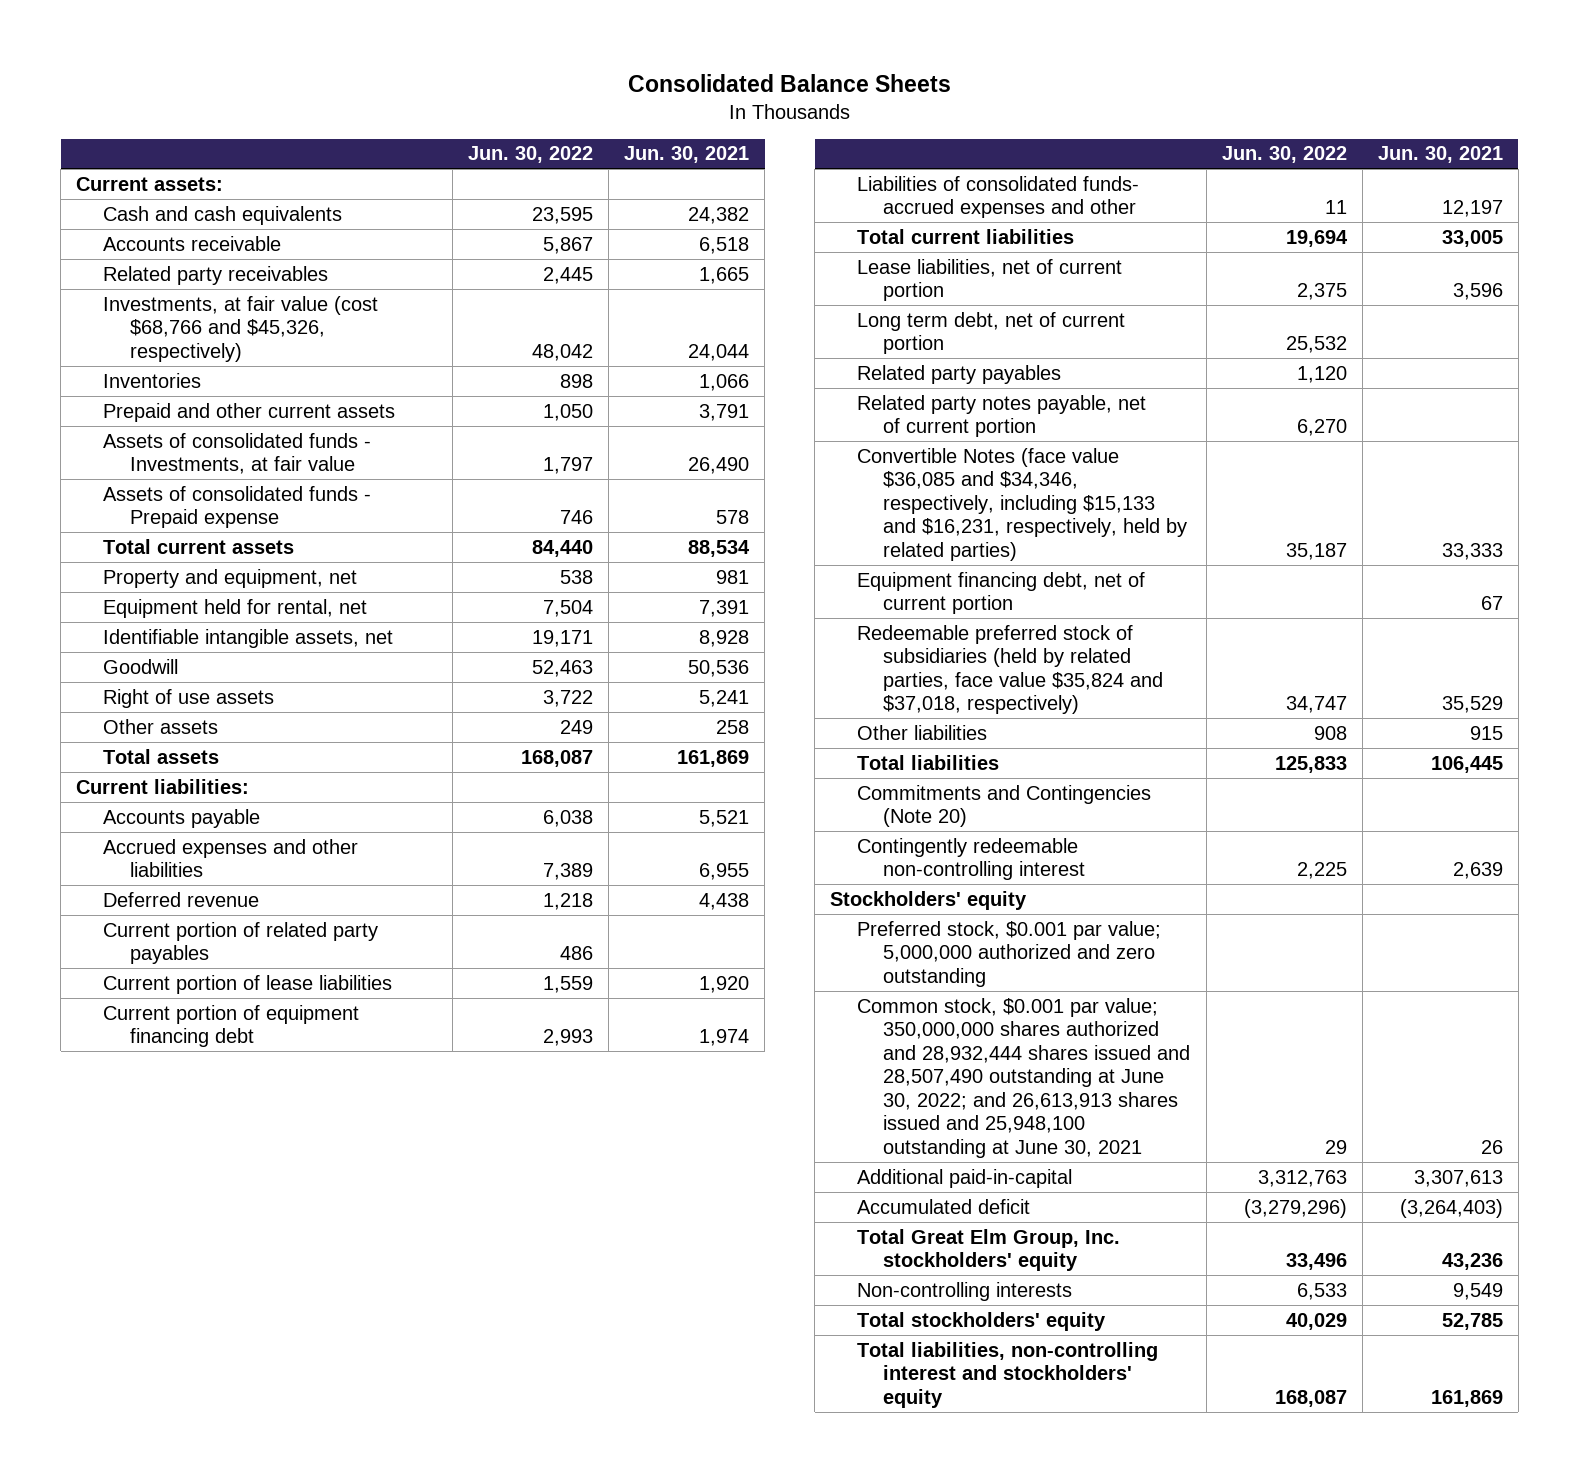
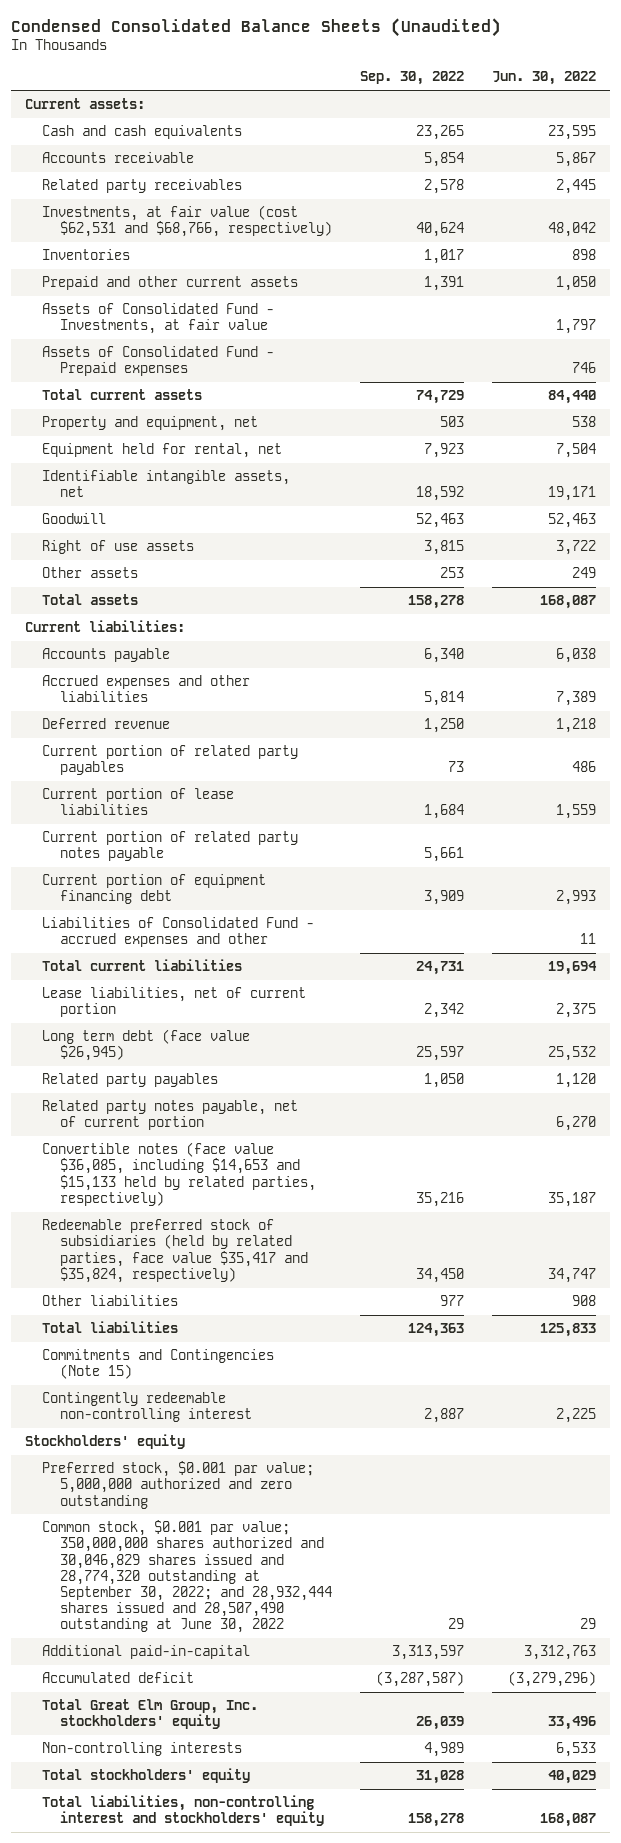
[627,73,951,92] Consolidated Balance Sheets -> [10,17,501,37] Condensed Consolidated Balance Sheets (Unaudited)
[624,146,750,164] Jun. 30, 2021 -> none
none -> [359,71,464,86] Sep. 30, 2022
[103,295,379,362] Investments, at fair value (cost $68,766 and $45,326, respectively) -> [42,205,332,238] Investments, at fair value (cost $62,531 and $68,766, respectively)
[103,432,372,475] Assets of consolidated funds - Investments, at fair value -> [42,303,275,335] Assets of Consolidated Fund - Investments, at fair value
[103,485,372,529] Assets of consolidated funds - Prepaid expense -> [42,346,275,377] Assets of Consolidated Fund - Prepaid expenses
none -> [42,831,299,862] Current portion of related party notes payable
[856,175,1139,219] Liabilities of consolidated funds- accrued expenses and other -> [42,917,315,948] Liabilities of Consolidated Fund - accrued expenses and other
[856,311,1125,355] Long term debt, net of current portion -> [42,1029,251,1062] Long term debt (face value $26,945)
[856,571,1145,615] Equipment financing debt, net of current portion -> none
[856,447,1188,561] Convertible Notes (face value $36,085 and $34,346, respectively, including $15,133 and $16,231, respectively, held by related parties) -> [42,1142,316,1206] Convertible notes (face value $36,085, including $14,653 and $15,133 held by related parties, respectively)
[856,624,1164,715] Redeemable preferred stock of subsidiaries (held by related parties, face value $35,824 and $37,018, respectively) -> [42,1219,308,1283] Redeemable preferred stock of subsidiaries (held by related parties, face value $35,417 and $35,824, respectively)
[856,784,1151,828] Commitments and Contingencies (Note 20) -> [42,1349,275,1380] Commitments and Contingencies (Note 15)
[856,997,1191,1158] Common stock, $0.001 par value; 350,000,000 shares authorized and 28,932,444 shares issued and 28,507,490 outstanding at June 30, 2022; and 26,613,913 shares issued and 25,948,100 outstanding at June 30, 2021 -> [42,1520,332,1634] Common stock, $0.001 par value; 350,000,000 shares authorized and 30,046,829 shares issued and 28,774,320 outstanding at September 30, 2022; and 28,932,444 shares issued and 28,507,490 outstanding at June 30, 2022

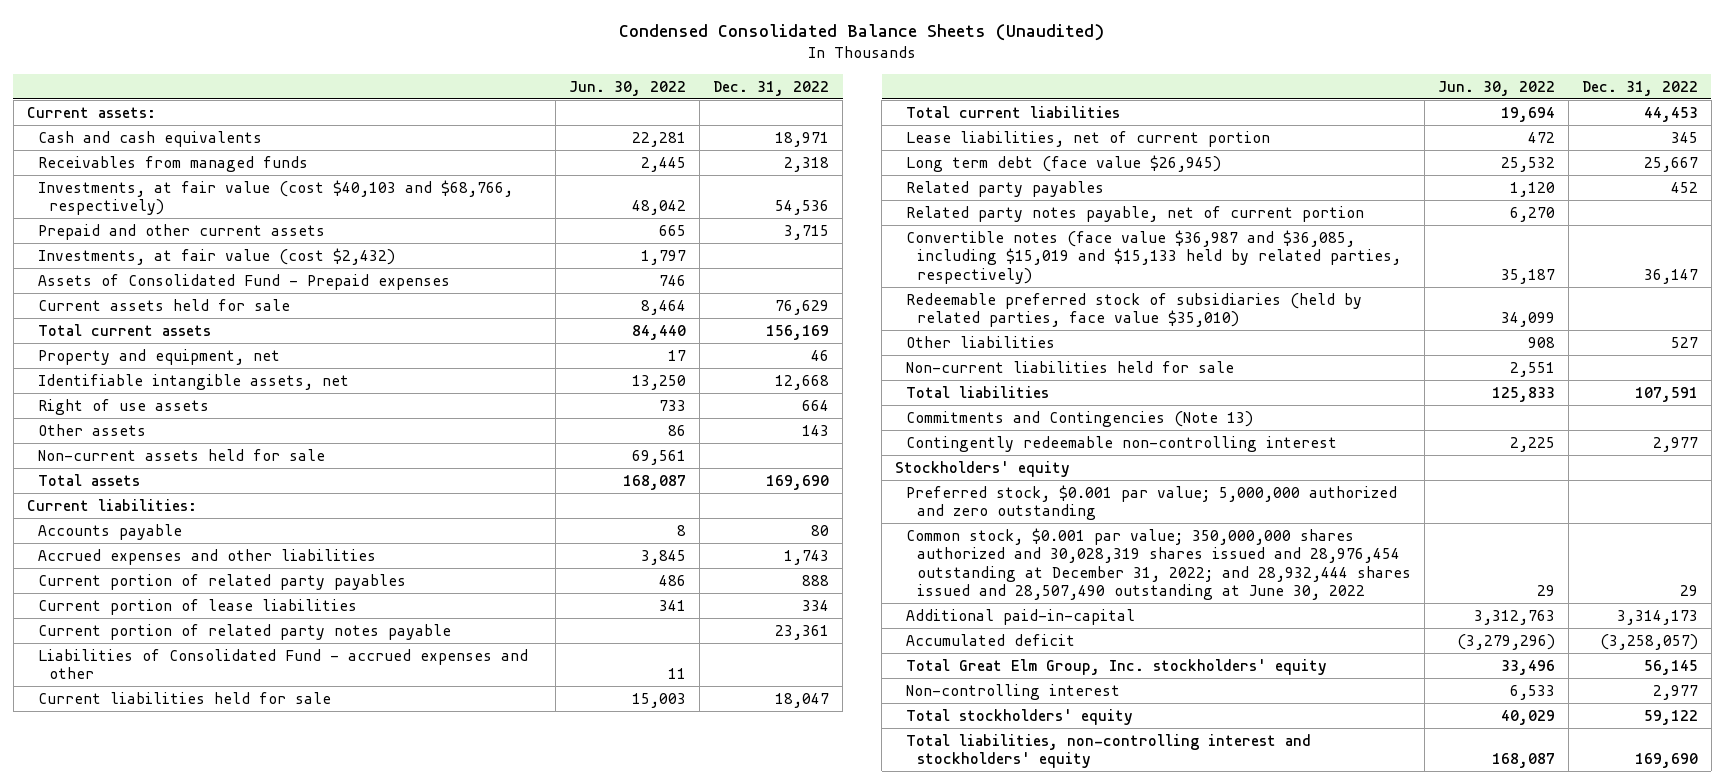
[359,71,464,86] Sep. 30, 2022 -> none
none -> [713,80,830,96] Dec. 31, 2022
[42,152,195,164] Accounts receivable -> none
[42,249,131,261] Inventories -> none
[547,125,596,141] 23,595 -> [632,131,687,147] 22,281
[42,179,243,194] Related party receivables -> [37,155,308,172] Receivables from managed funds
[42,205,332,238] Investments, at fair value (cost $62,531 and $68,766, respectively) -> [37,179,513,216] Investments, at fair value (cost $40,103 and $68,766, respectively)
[555,276,596,292] 1,050 -> [659,224,687,236] 665
[42,303,275,335] Assets of Consolidated Fund - Investments, at fair value -> [37,247,395,265] Investments, at fair value (cost $2,432)
none -> [37,298,290,311] Current assets held for sale
[42,443,283,459] Equipment held for rental, net -> none
[42,513,107,525] Goodwill -> none
[571,416,596,428] 538 -> [668,349,687,361] 17
[547,486,596,502] 19,171 -> [632,374,687,390] 13,250
[555,540,596,556] 3,722 -> [659,399,687,411] 733
[571,567,596,579] 249 -> [668,424,687,436] 86
none -> [37,448,325,461] Non-current assets held for sale
[42,718,171,730] Deferred revenue -> none
[555,648,596,664] 6,038 -> [677,524,687,536] 8
[555,691,596,707] 7,389 -> [641,549,687,565] 3,845
[555,804,596,820] 1,559 -> [659,599,687,611] 341
[42,874,267,905] Current portion of equipment financing debt -> none
none -> [37,691,331,704] Current liabilities held for sale
[555,1003,596,1019] 2,375 -> [1528,131,1556,143] 472
[42,1142,316,1206] Convertible notes (face value $36,085, including $14,653 and $15,133 held by related parties, respectively) -> [906,229,1402,284] Convertible notes (face value $36,987 and $36,085, including $15,019 and $15,133 held by related parties, respectively)
[42,1219,308,1283] Redeemable preferred stock of subsidiaries (held by related parties, face value $35,417 and $35,824, respectively) -> [906,292,1363,328] Redeemable preferred stock of subsidiaries (held by related parties, face value $35,010)
[547,1267,596,1283] 34,747 -> [1501,312,1556,328] 34,099
none -> [906,360,1235,373] Non-current liabilities held for sale
[42,1349,275,1380] Commitments and Contingencies (Note 15) -> [906,410,1254,427] Commitments and Contingencies (Note 13)
[42,1520,332,1634] Common stock, $0.001 par value; 350,000,000 shares authorized and 30,046,829 shares issued and 28,774,320 outstanding at September 30, 2022; and 28,932,444 shares issued and 28,507,490 outstanding at June 30, 2022 -> [906,527,1412,601] Common stock, $0.001 par value; 350,000,000 shares authorized and 30,028,319 shares issued and 28,976,454 outstanding at December 31, 2022; and 28,932,444 shares issued and 28,507,490 outstanding at June 30, 2022
[42,1742,243,1757] Non-controlling interests -> [906,683,1121,700] Non-controlling interest

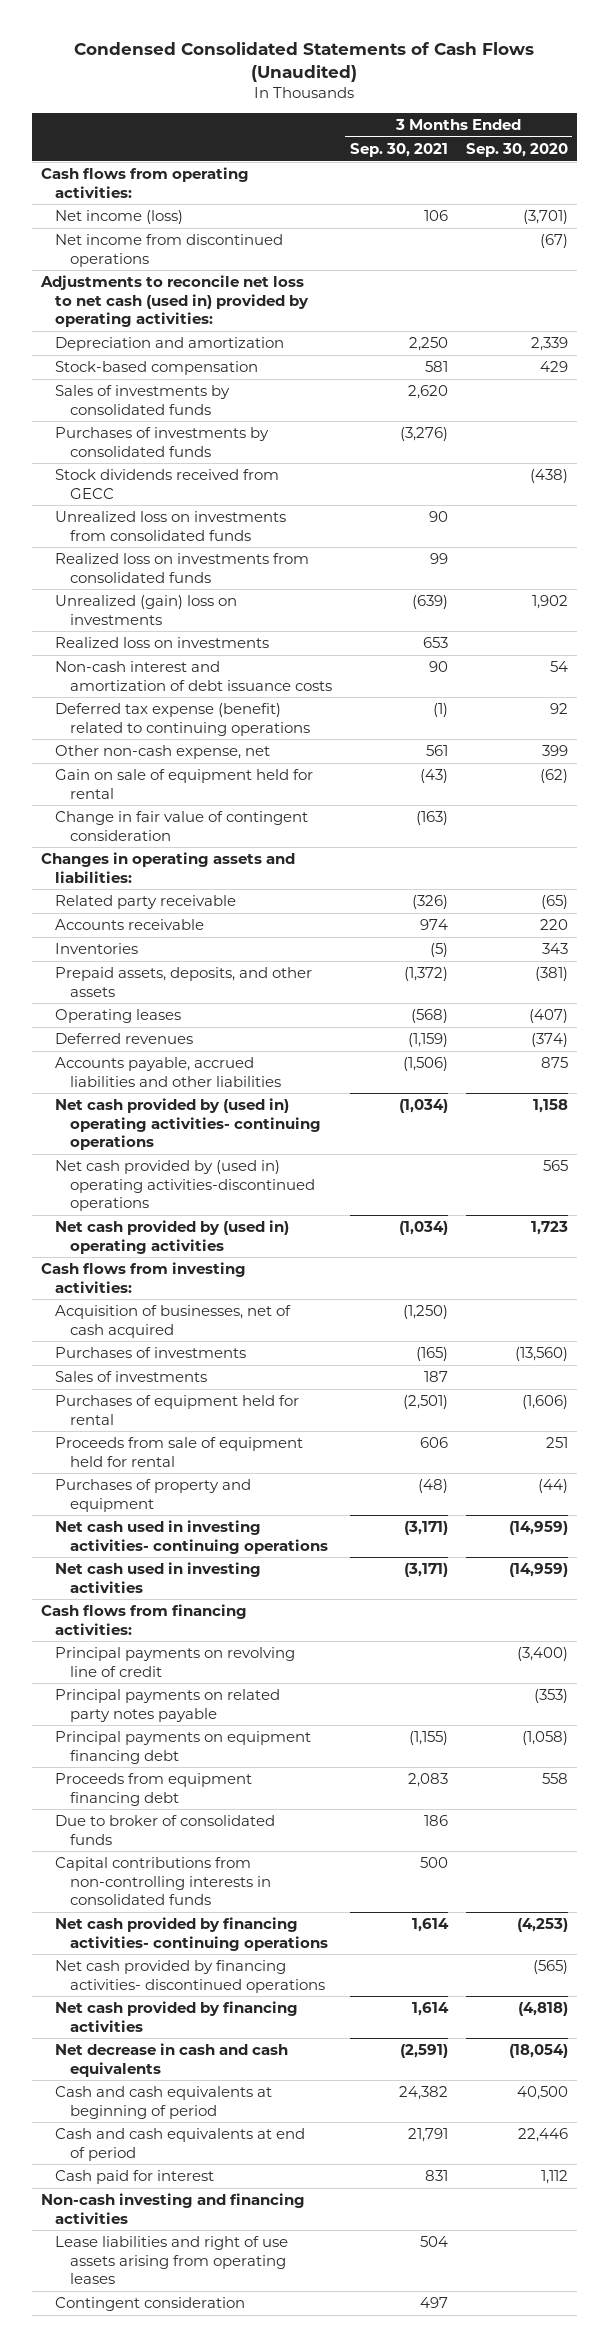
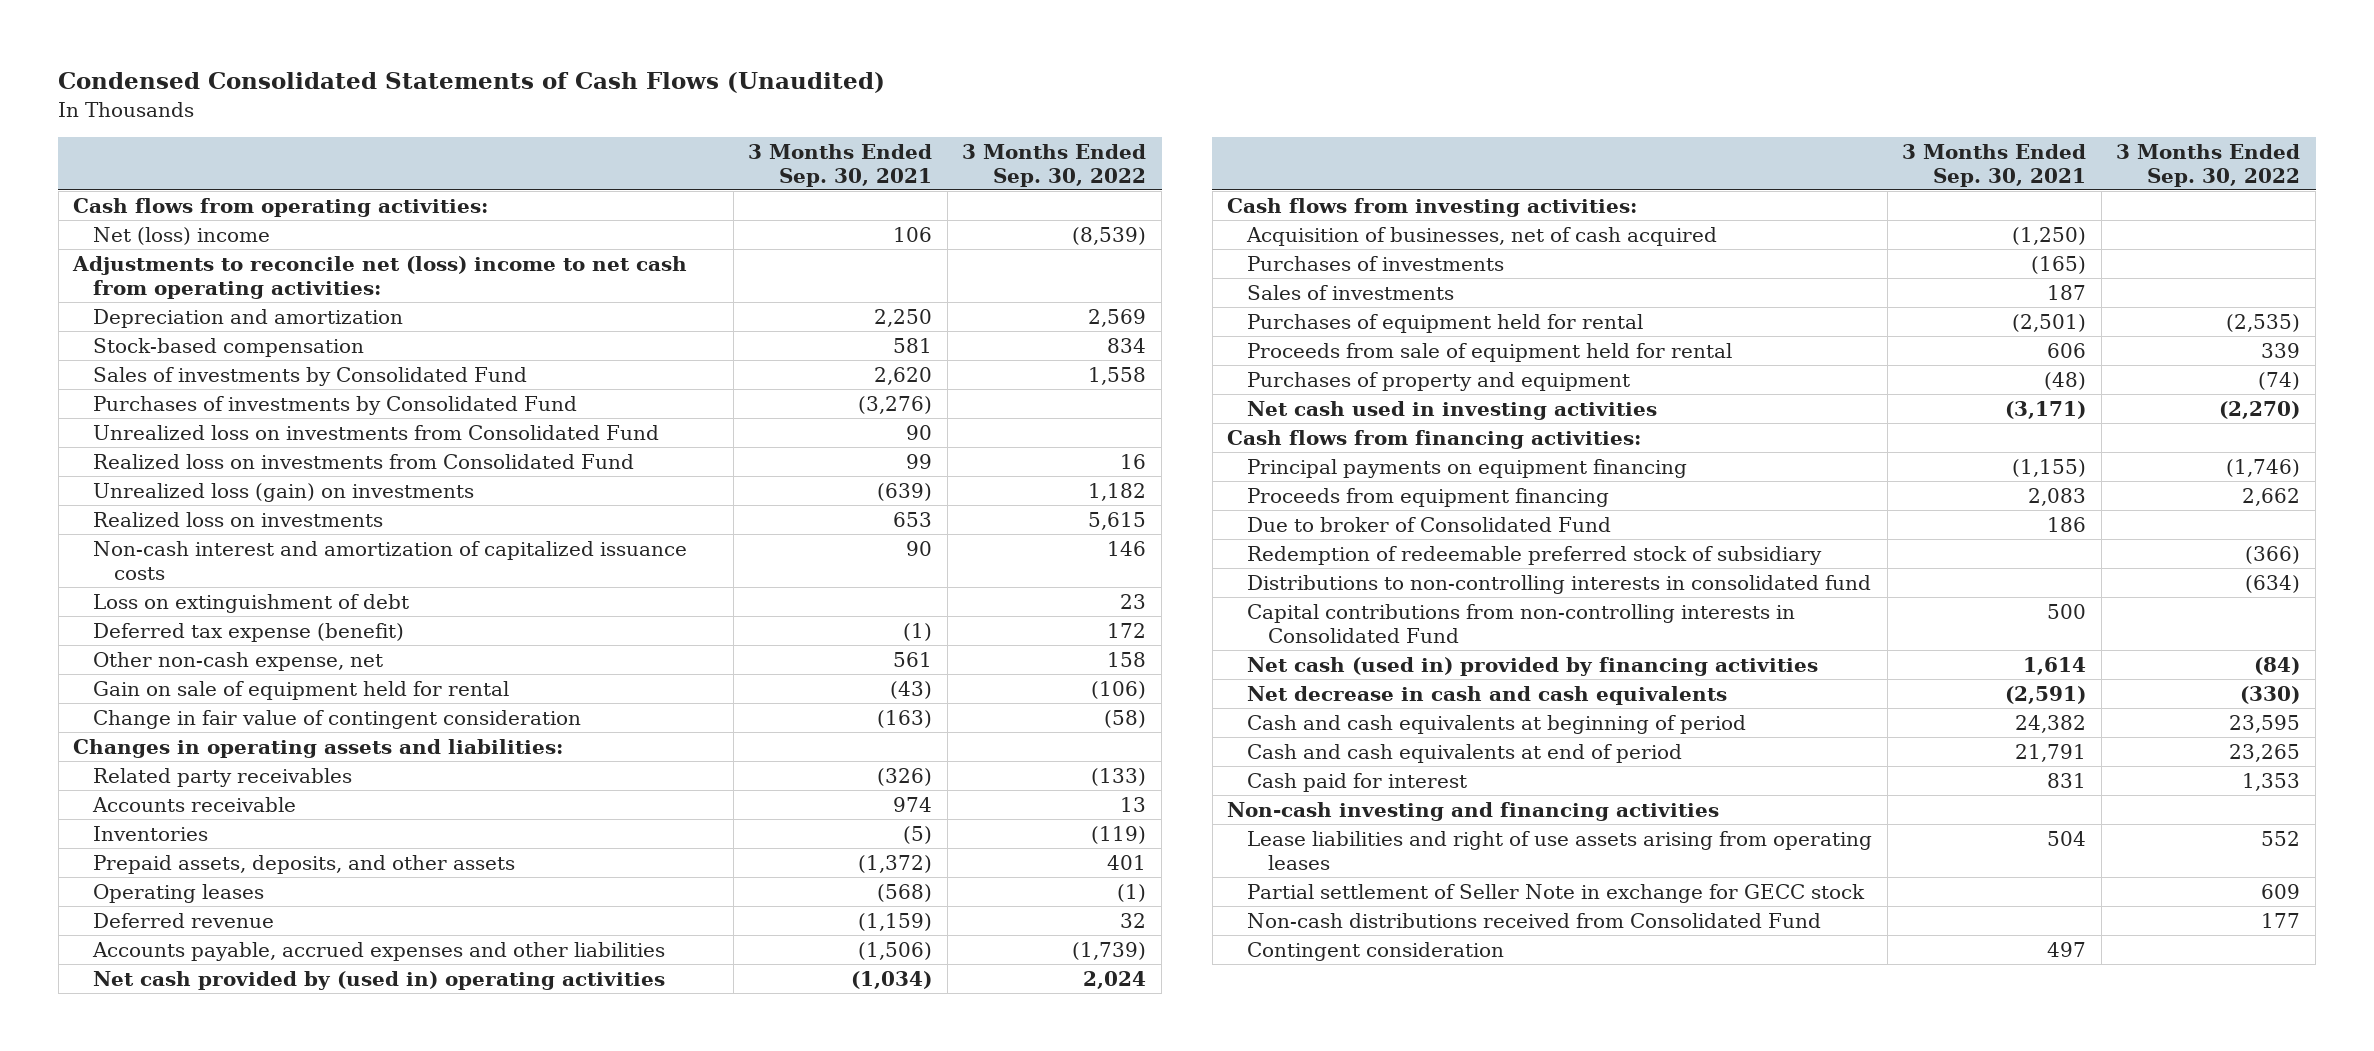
[465,143,568,158] Sep. 30, 2020 -> none
none -> [962,143,1147,187] 3 Months Ended Sep. 30, 2022
[55,234,284,267] Net income from discontinued operations -> none
[55,210,184,225] Net income (loss) -> [93,227,271,246] Net (loss) income
[39,275,310,327] Adjustments to reconcile net loss to net cash (used in) provided by operating activities: -> [72,256,688,299] Adjustments to reconcile net (loss) income to net cash from operating activities:
[55,469,280,499] Stock dividends received from GECC -> none
[55,385,231,415] Sales of investments by consolidated funds -> [93,367,528,387] Sales of investments by Consolidated Fund
[55,427,270,457] Purchases of investments by consolidated funds -> [93,396,578,416] Purchases of investments by Consolidated Fund
[55,511,287,541] Unrealized loss on investments from consolidated funds -> [93,425,660,441] Unrealized loss on investments from Consolidated Fund
[55,553,310,583] Realized loss on investments from consolidated funds -> [93,454,635,470] Realized loss on investments from Consolidated Fund
[55,595,238,625] Unrealized (gain) loss on investments -> [93,483,475,503] Unrealized loss (gain) on investments
[55,661,332,691] Non-cash interest and amortization of debt issuance costs -> [93,541,688,580] Non-cash interest and amortization of capitalized issuance costs
none -> [93,594,410,614] Loss on extinguishment of debt
[55,703,310,736] Deferred tax expense (benefit) related to continuing operations -> [93,623,405,643] Deferred tax expense (benefit)
[55,895,237,910] Related party receivable -> [93,768,353,788] Related party receivables
[55,1098,321,1150] Net cash provided by (used in) operating activities- continuing operations -> none
[55,1160,315,1211] Net cash provided by (used in) operating activities-discontinued operations -> none
[55,1033,194,1045] Deferred revenues -> [93,913,275,929] Deferred revenue
[55,1057,281,1087] Accounts payable, accrued liabilities and other liabilities -> [92,942,666,962] Accounts payable, accrued expenses and other liabilities
[55,1520,328,1554] Net cash used in investing activities- continuing operations -> none
[55,1647,296,1677] Principal payments on revolving line of credit -> none
[55,1689,281,1722] Principal payments on related party notes payable -> none
[55,1917,328,1951] Net cash provided by financing activities- continuing operations -> none
[55,1960,325,1993] Net cash provided by financing activities- discontinued operations -> none
[55,1731,312,1764] Principal payments on equipment financing debt -> [1247,459,1688,479] Principal payments on equipment financing
[55,1773,253,1806] Proceeds from equipment financing debt -> [1247,488,1610,508] Proceeds from equipment financing
[55,1815,276,1845] Due to broker of consolidated funds -> [1247,517,1612,533] Due to broker of Consolidated Fund
none -> [1247,546,1823,566] Redemption of redeemable preferred stock of subsidiary
none -> [1247,575,1872,595] Distributions to non-controlling interests in consolidated fund
[55,1857,271,1905] Capital contributions from non-controlling interests in consolidated funds -> [1247,604,1796,643] Capital contributions from non-controlling interests in Consolidated Fund
[55,2001,299,2032] Net cash provided by financing activities -> [1247,657,1819,677] Net cash (used in) provided by financing activities
none -> [1247,884,1866,904] Partial settlement of Seller Note in exchange for GECC stock
none -> [1247,913,1822,929] Non-cash distributions received from Consolidated Fund

